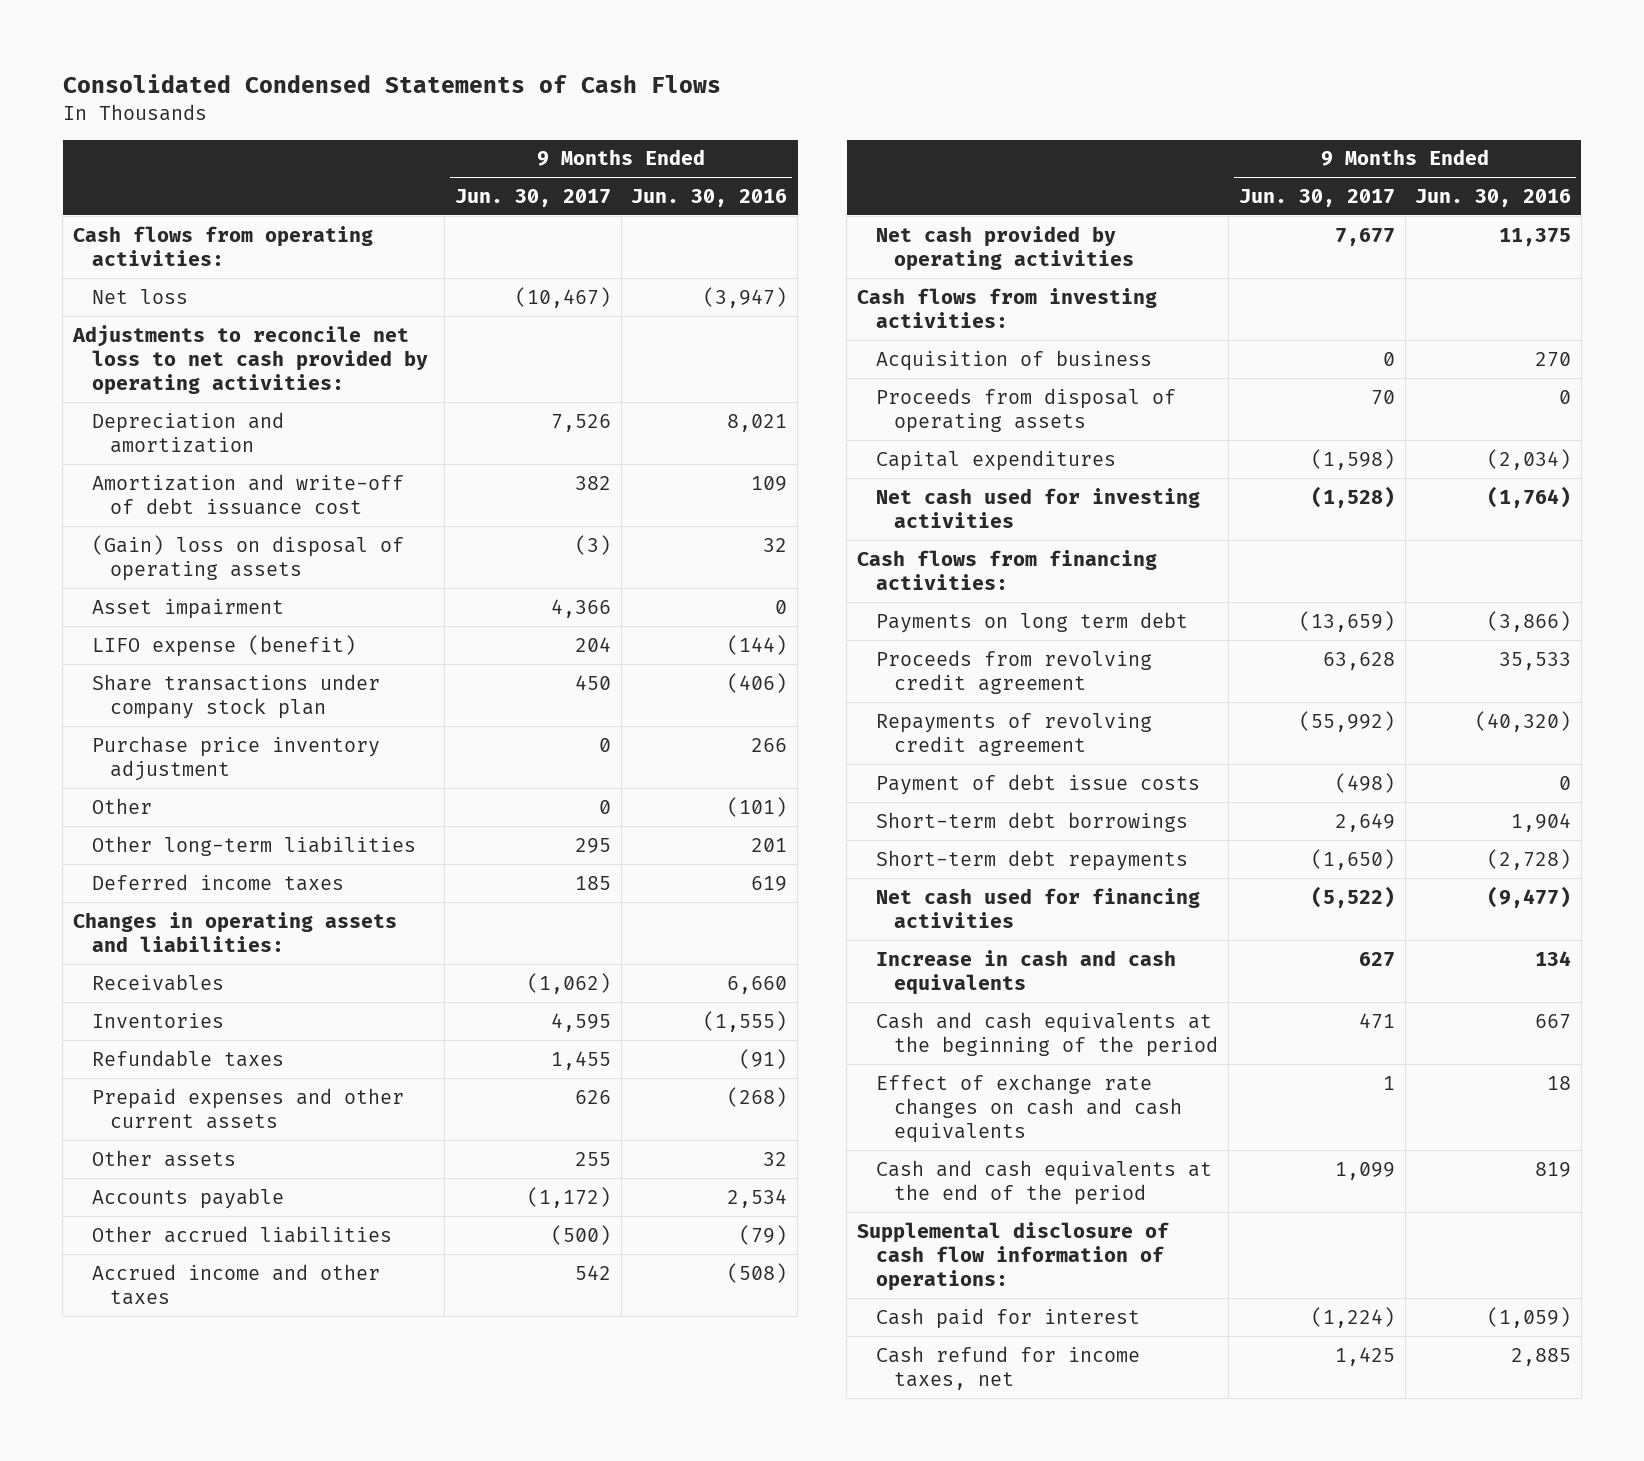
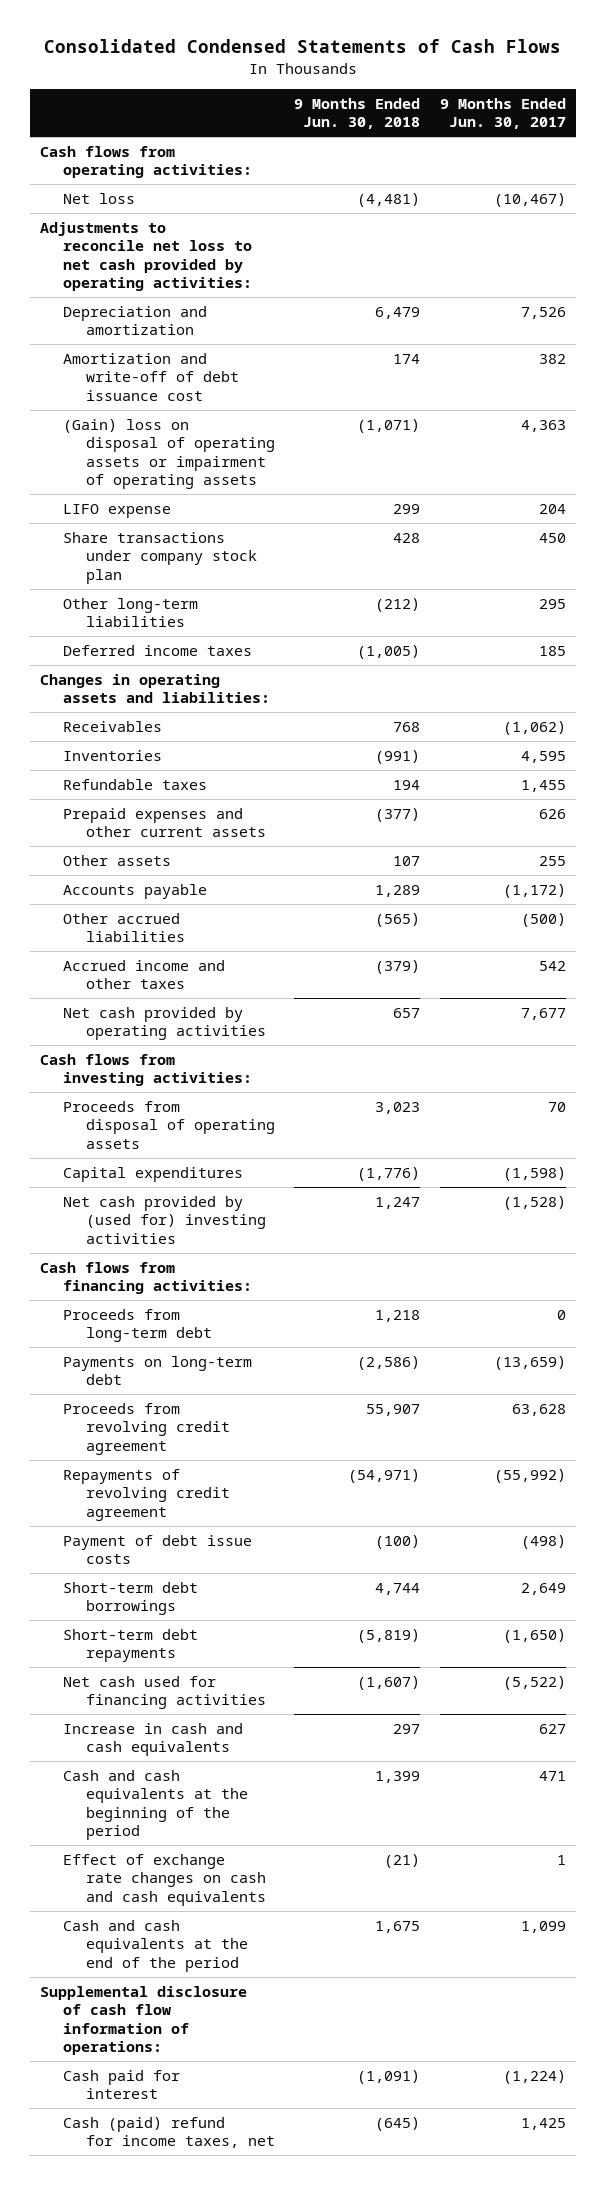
[631,188,788,207] Jun. 30, 2016 -> none
none -> [294,97,421,130] 9 Months Ended Jun. 30, 2018
[91,598,284,619] Asset impairment -> none
[91,534,404,581] (Gain) loss on disposal of operating assets -> [62,418,275,490] (Gain) loss on disposal of operating assets or impairment of operating assets
[574,534,611,555] (3) -> [520,419,566,432] 4,363
[91,634,356,657] LIFO expense (benefit) -> [62,503,171,518] LIFO expense
[91,735,380,781] Purchase price inventory adjustment -> none
[91,797,152,814] Other -> none
[875,349,1152,371] Acquisition of business -> none
[875,487,1200,528] Net cash used for investing activities -> [62,1195,266,1244] Net cash provided by (used for) investing activities
none -> [62,1308,212,1343] Proceeds from long-term debt
[875,611,1188,633] Payments on long term debt -> [62,1355,252,1386] Payments on long-term debt
[875,1345,1140,1390] Cash refund for income taxes, net -> [62,2116,275,2149] Cash (paid) refund for income taxes, net

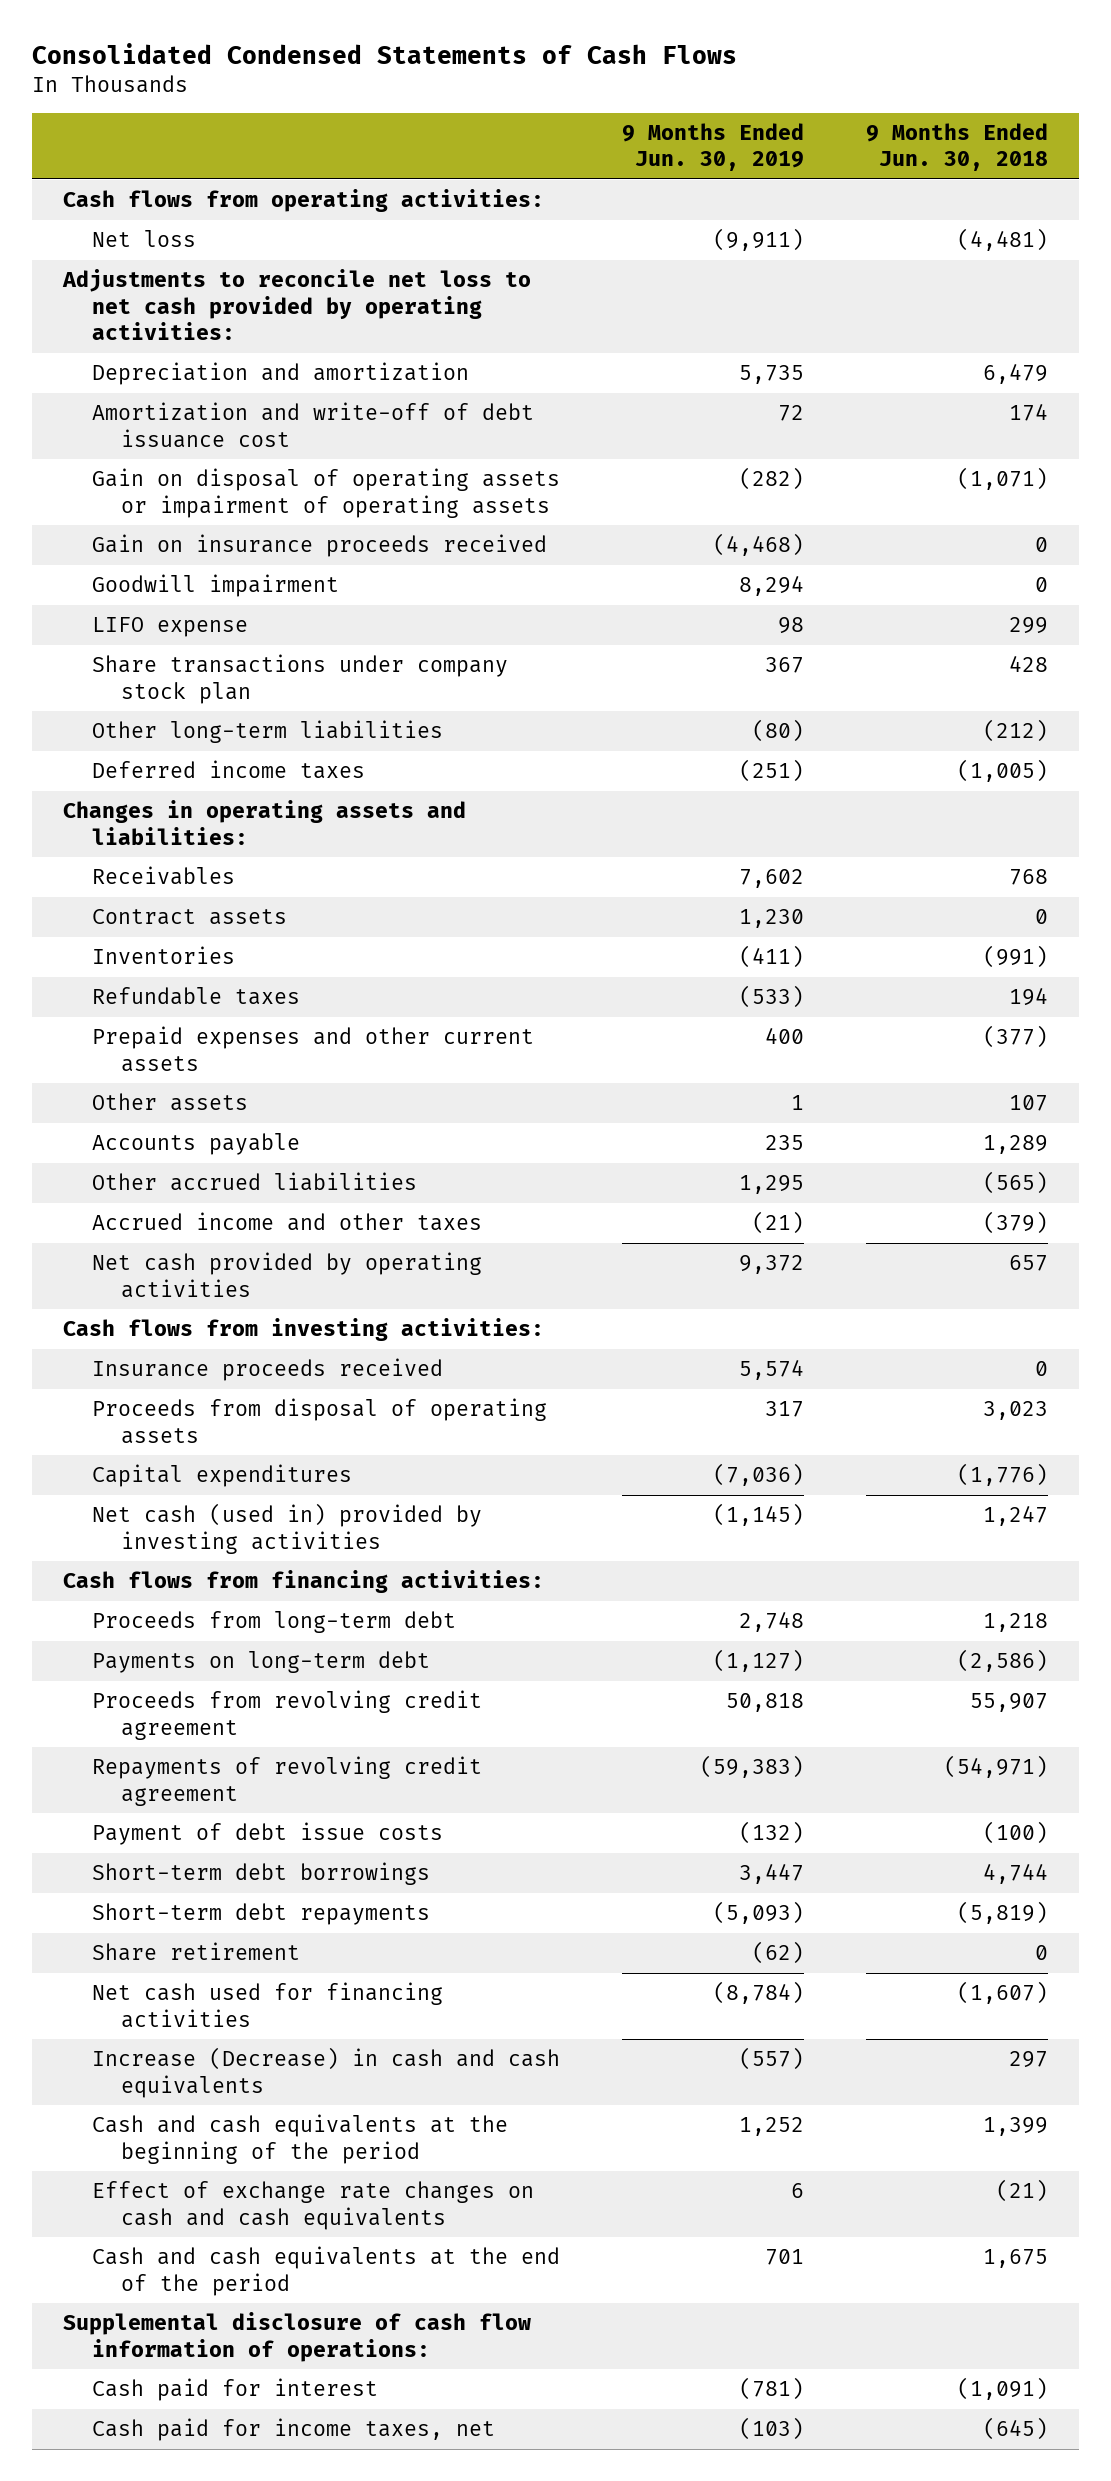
[439,97,566,130] 9 Months Ended Jun. 30, 2017 -> none
none -> [622,122,805,172] 9 Months Ended Jun. 30, 2019
[62,418,275,490] (Gain) loss on disposal of operating assets or impairment of operating assets -> [91,468,560,518] Gain on disposal of operating assets or impairment of operating assets
none -> [91,534,547,558] Gain on insurance proceeds received
none -> [91,574,339,598] Goodwill impairment
none -> [91,909,287,926] Contract assets
none -> [91,1358,443,1382] Insurance proceeds received
[62,1195,266,1244] Net cash provided by (used for) investing activities -> [91,1503,482,1554] Net cash (used in) provided by investing activities
none -> [91,1942,300,1962] Share retirement
[62,1722,243,1757] Increase in cash and cash equivalents -> [91,2047,560,2098] Increase (Decrease) in cash and cash equivalents
[62,2116,275,2149] Cash (paid) refund for income taxes, net -> [91,2418,495,2442] Cash paid for income taxes, net

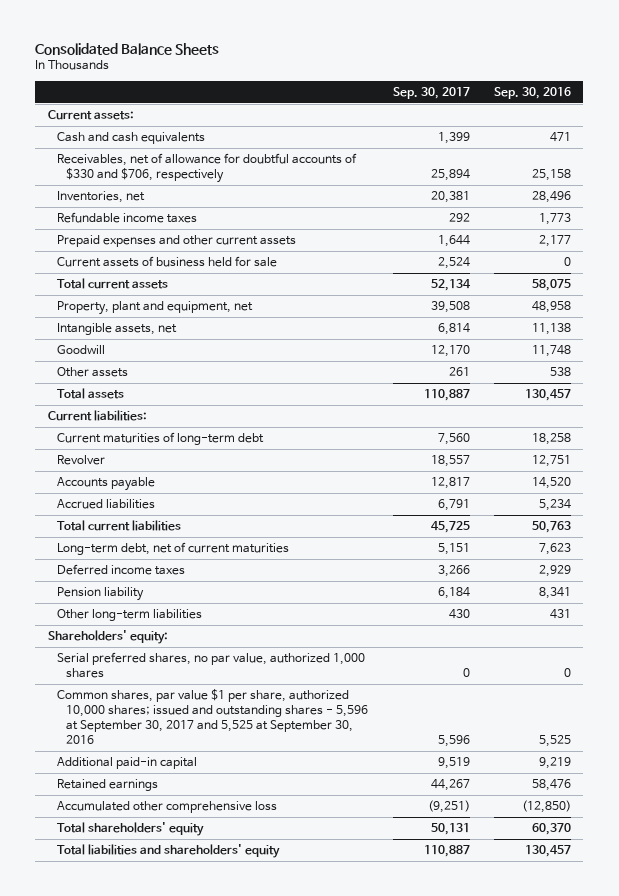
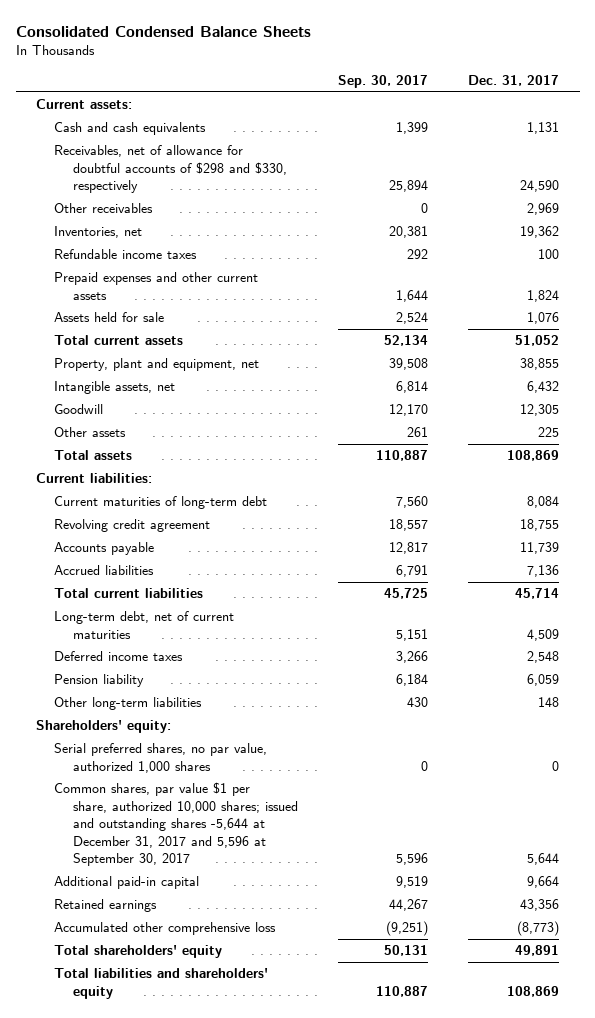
[35,42,220,55] Consolidated Balance Sheets -> [15,26,311,38] Consolidated Condensed Balance Sheets
[494,87,572,100] Sep. 30, 2016 -> none
none -> [468,75,560,87] Dec. 31, 2017
[57,153,358,184] Receivables, net of allowance for doubtful accounts of $330 and $706, respectively -> [54,145,287,194] Receivables, net of allowance for doubtful accounts of $298 and $330, respectively
none -> [54,203,154,214] Other receivables
[57,256,278,268] Current assets of business held for sale -> [54,312,165,323] Assets held for sale
[57,455,106,466] Revolver -> [54,519,211,533] Revolving credit agreement
[57,689,369,745] Common shares, par value $1 per share, authorized 10,000 shares; issued and outstanding shares - 5,596 at September 30, 2017 and 5,525 at September 30, 2016 -> [54,782,298,867] Common shares, par value $1 per share, authorized 10,000 shares; issued and outstanding shares -5,644 at December 31, 2017 and 5,596 at September 30, 2017

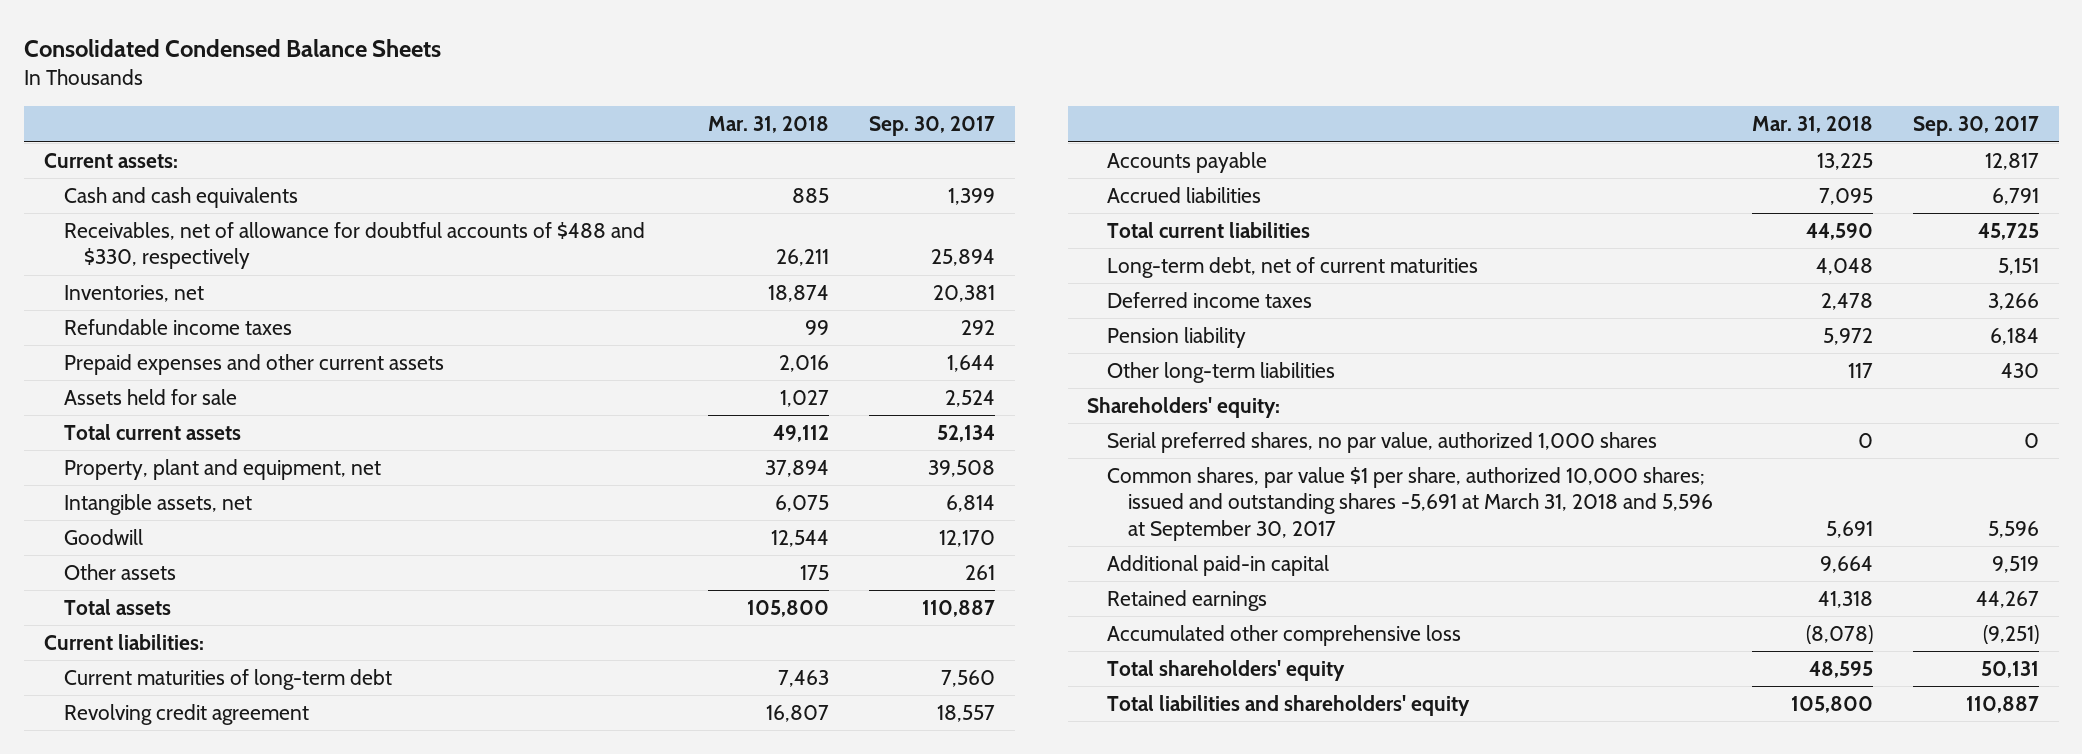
[468,75,560,87] Dec. 31, 2017 -> none
none -> [708,116,830,134] Mar. 31, 2018
[54,203,154,214] Other receivables -> none
[54,145,287,194] Receivables, net of allowance for doubtful accounts of $298 and $330, respectively -> [63,222,645,270] Receivables, net of allowance for doubtful accounts of $488 and $330, respectively
[54,782,298,867] Common shares, par value $1 per share, authorized 10,000 shares; issued and outstanding shares -5,644 at December 31, 2017 and 5,596 at September 30, 2017 -> [1107,467,1713,541] Common shares, par value $1 per share, authorized 10,000 shares; issued and outstanding shares -5,691 at March 31, 2018 and 5,596 at September 30, 2017

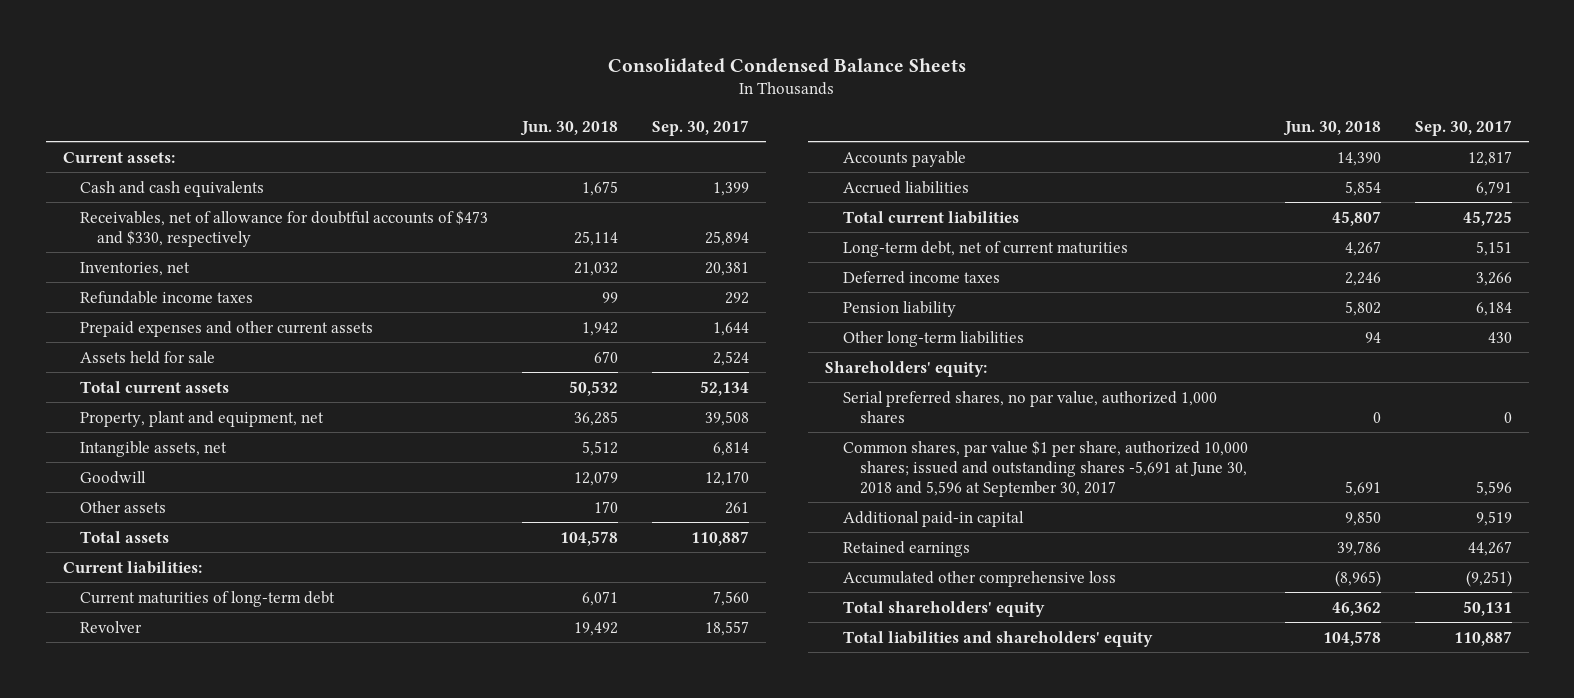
[708,116,830,134] Mar. 31, 2018 -> none
none -> [520,120,619,136] Jun. 30, 2018
[63,222,645,270] Receivables, net of allowance for doubtful accounts of $488 and $330, respectively -> [80,209,489,247] Receivables, net of allowance for doubtful accounts of $473 and $330, respectively
[63,704,309,726] Revolving credit agreement -> [80,620,143,633] Revolver
[1107,467,1713,541] Common shares, par value $1 per share, authorized 10,000 shares; issued and outstanding shares -5,691 at March 31, 2018 and 5,596 at September 30, 2017 -> [842,439,1248,497] Common shares, par value $1 per share, authorized 10,000 shares; issued and outstanding shares -5,691 at June 30, 2018 and 5,596 at September 30, 2017

